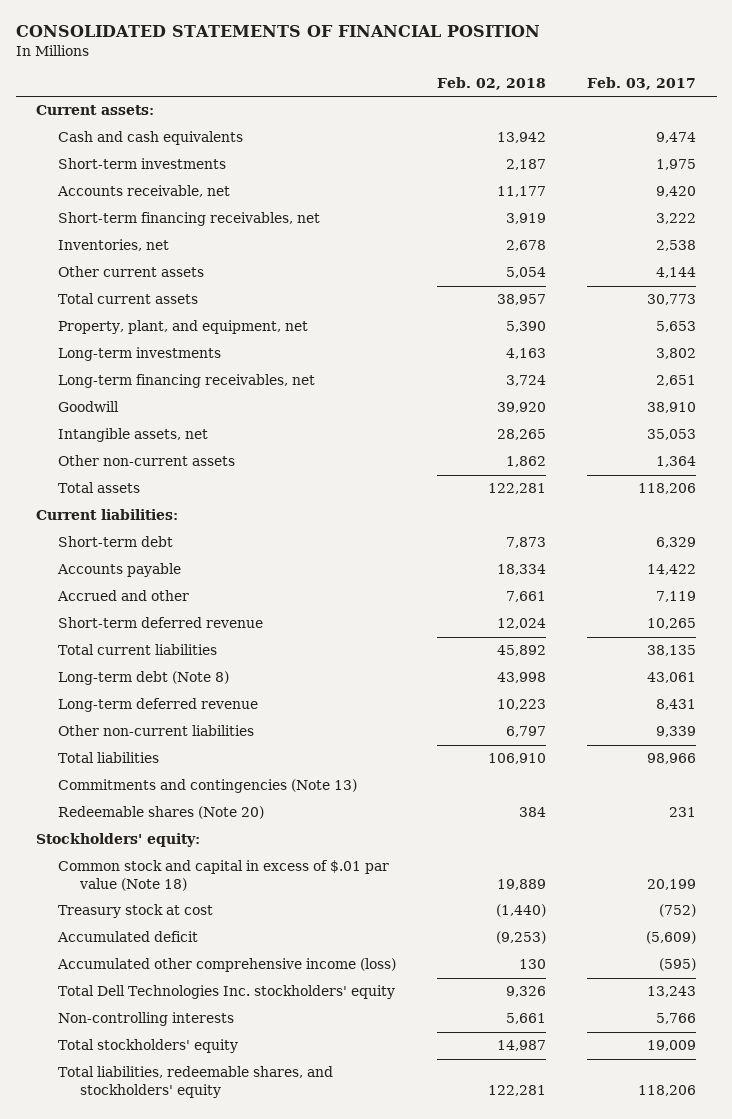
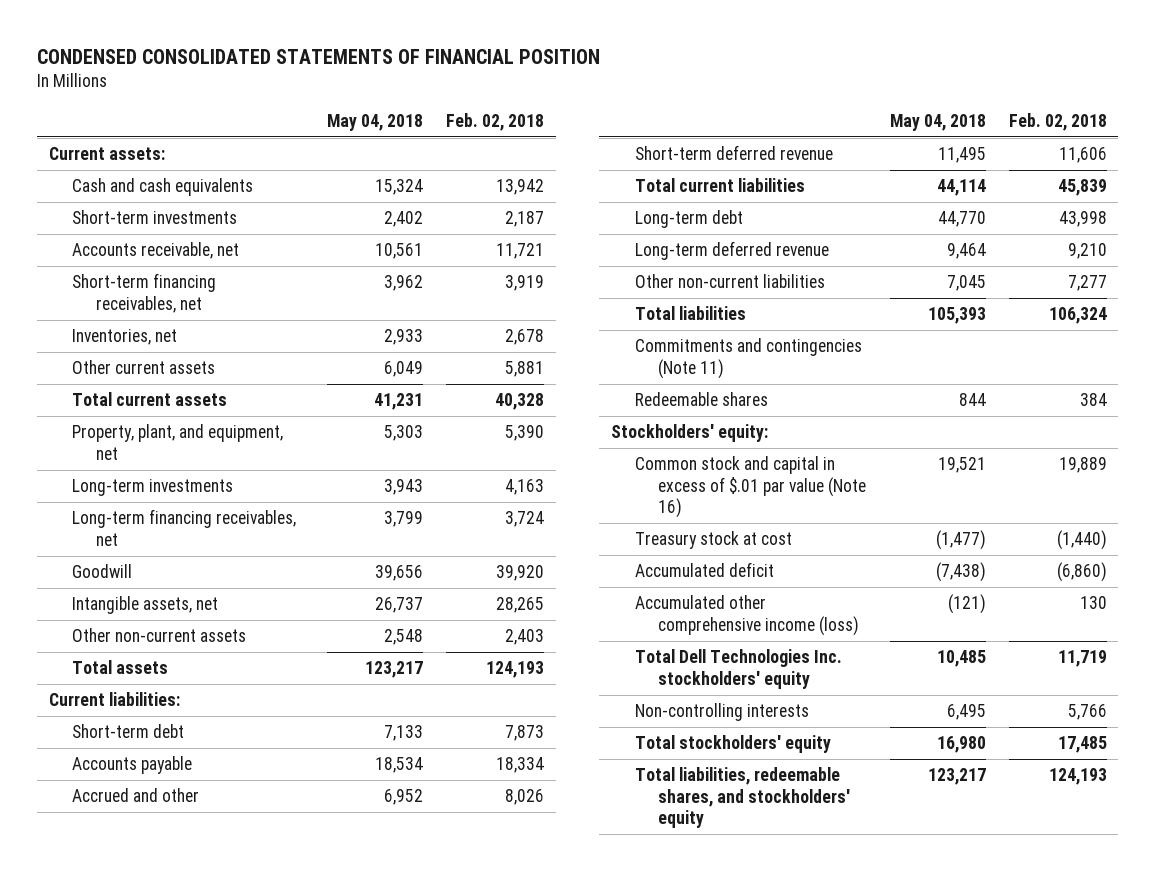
[15,25,540,38] CONSOLIDATED STATEMENTS OF FINANCIAL POSITION -> [37,49,601,65] CONDENSED CONSOLIDATED STATEMENTS OF FINANCIAL POSITION
[587,76,697,90] Feb. 03, 2017 -> none
none -> [327,113,424,131] May 04, 2018
[497,186,547,198] 11,177 -> [496,243,545,260] 11,721
[506,267,547,279] 5,054 -> [505,361,545,378] 5,881
[497,294,547,306] 38,957 -> [495,393,545,411] 40,328
[506,456,547,468] 1,862 -> [505,629,545,646] 2,403
[488,483,547,495] 122,281 -> [486,661,545,679] 124,193
[506,591,547,603] 7,661 -> [505,789,545,806] 8,026
[497,618,547,630] 12,024 -> [1058,147,1107,164] 11,606
[497,645,547,657] 45,892 -> [1057,179,1107,197] 45,839
[57,671,229,686] Long-term debt (Note 8) -> [634,210,743,229] Long-term debt
[497,699,547,711] 10,223 -> [1067,243,1107,260] 9,210
[506,726,547,738] 6,797 -> [1067,275,1107,292] 7,277
[488,753,547,765] 106,910 -> [1048,307,1107,325] 106,324
[57,779,357,794] Commitments and contingencies (Note 13) -> [634,338,862,379] Commitments and contingencies (Note 11)
[57,806,264,820] Redeemable shares (Note 20) -> [634,392,768,407] Redeemable shares
[57,860,389,891] Common stock and capital in excess of $.01 par value (Note 18) -> [634,456,867,518] Common stock and capital in excess of $.01 par value (Note 16)
[496,931,547,945] (9,253) -> [1056,562,1107,583] (6,860)
[506,986,547,998] 9,326 -> [1057,650,1107,668] 11,719
[506,1013,547,1025] 5,661 -> [1067,704,1107,721] 5,766
[497,1040,547,1052] 14,987 -> [1057,736,1107,754] 17,485
[488,1084,547,1096] 122,281 -> [1048,768,1107,786] 124,193

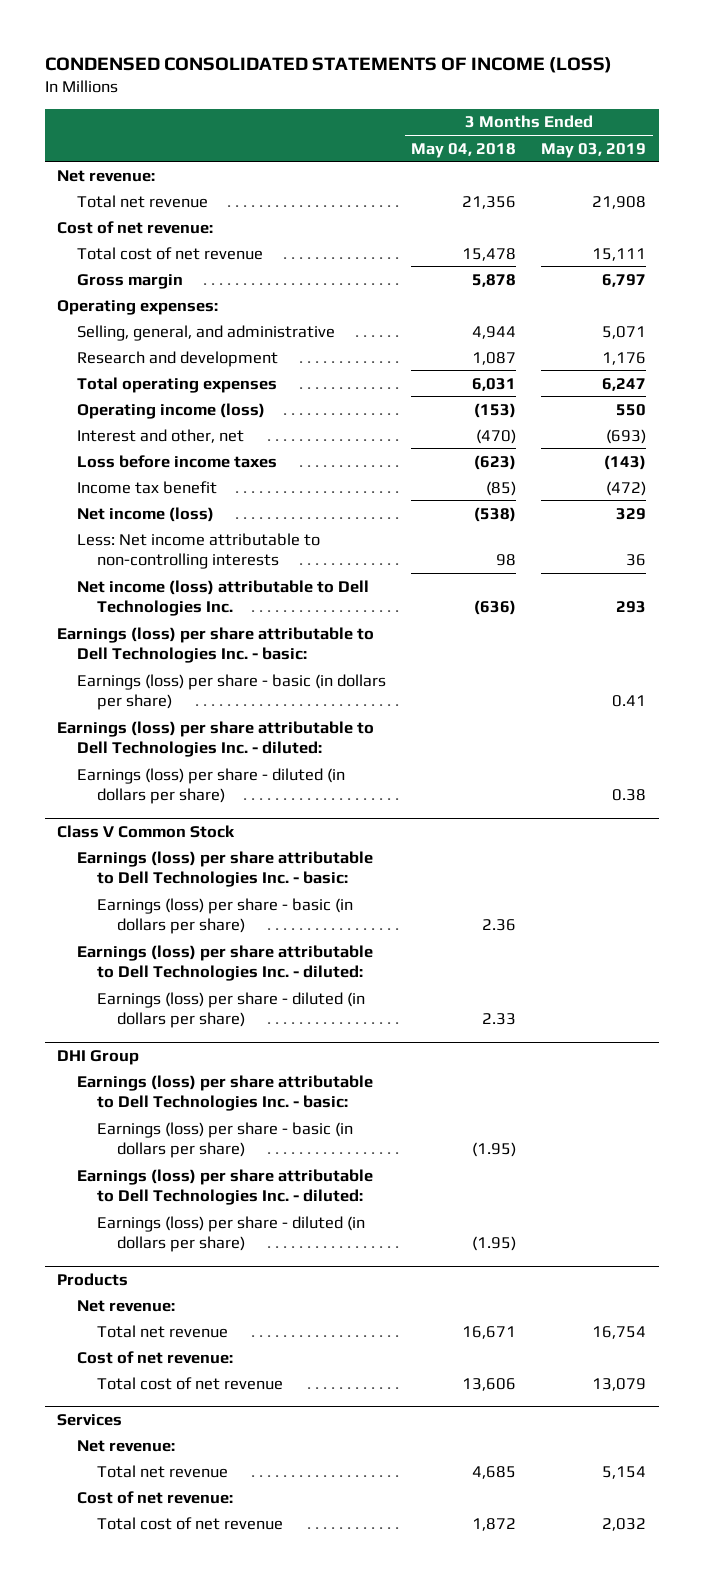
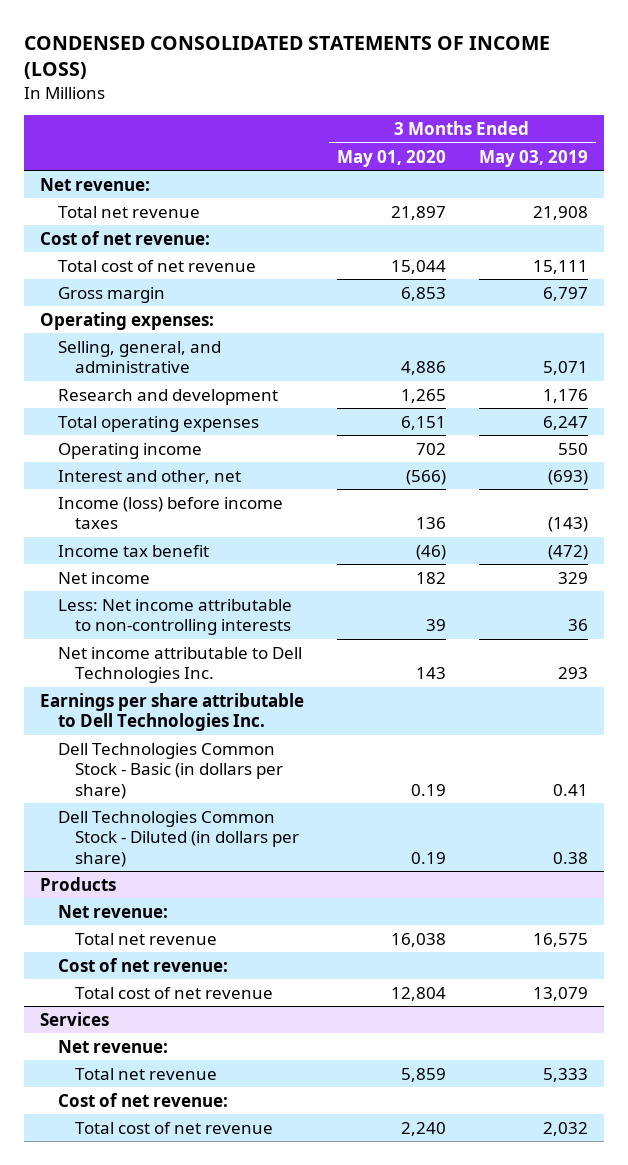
[411,142,517,158] May 04, 2018 -> none
none -> [337,149,447,167] May 01, 2020
[77,402,266,419] Operating income (loss) -> [57,442,202,459] Operating income
[77,454,278,468] Loss before income taxes -> [57,496,283,530] Income (loss) before income taxes
[77,506,215,522] Net income (loss) -> [57,571,150,584] Net income
[57,720,375,757] Earnings (loss) per share attributable to Dell Technologies Inc. - diluted: -> none
[57,824,236,838] Class V Common Stock -> none
[77,850,374,887] Earnings (loss) per share attributable to Dell Technologies Inc. - basic: -> none
[96,897,353,934] Earnings (loss) per share - basic (in dollars per share) -> none
[77,944,374,981] Earnings (loss) per share attributable to Dell Technologies Inc. - diluted: -> none
[96,991,365,1028] Earnings (loss) per share - diluted (in dollars per share) -> none
[57,1049,140,1065] DHI Group -> none
[77,1074,374,1111] Earnings (loss) per share attributable to Dell Technologies Inc. - basic: -> none
[96,1121,353,1158] Earnings (loss) per share - basic (in dollars per share) -> none
[77,1168,374,1205] Earnings (loss) per share attributable to Dell Technologies Inc. - diluted: -> none
[96,1215,365,1252] Earnings (loss) per share - diluted (in dollars per share) -> none
[77,579,370,616] Net income (loss) attributable to Dell Technologies Inc. -> [57,646,302,684] Net income attributable to Dell Technologies Inc.
[57,626,375,663] Earnings (loss) per share attributable to Dell Technologies Inc. - basic: -> [40,692,305,732] Earnings per share attributable to Dell Technologies Inc.
[77,673,387,710] Earnings (loss) per share - basic (in dollars per share) -> [57,742,284,799] Dell Technologies Common Stock - Basic (in dollars per share)
[77,767,346,804] Earnings (loss) per share - diluted (in dollars per share) -> [57,810,300,867] Dell Technologies Common Stock - Diluted (in dollars per share)
[592,1325,647,1339] 16,754 -> [532,932,588,947] 16,575
[602,1465,647,1479] 5,154 -> [542,1067,588,1082] 5,333

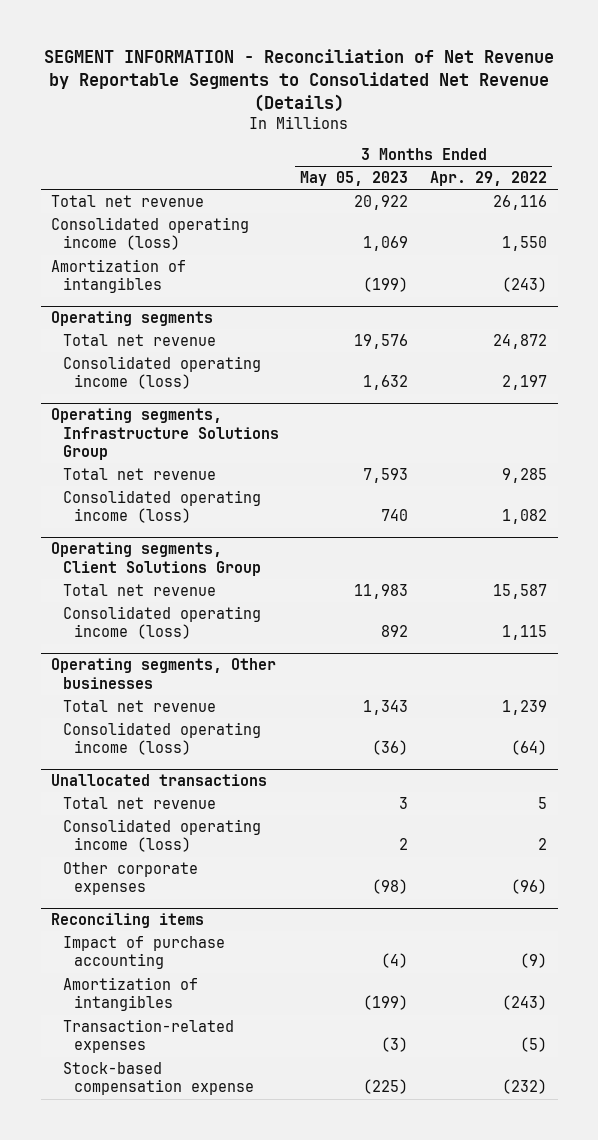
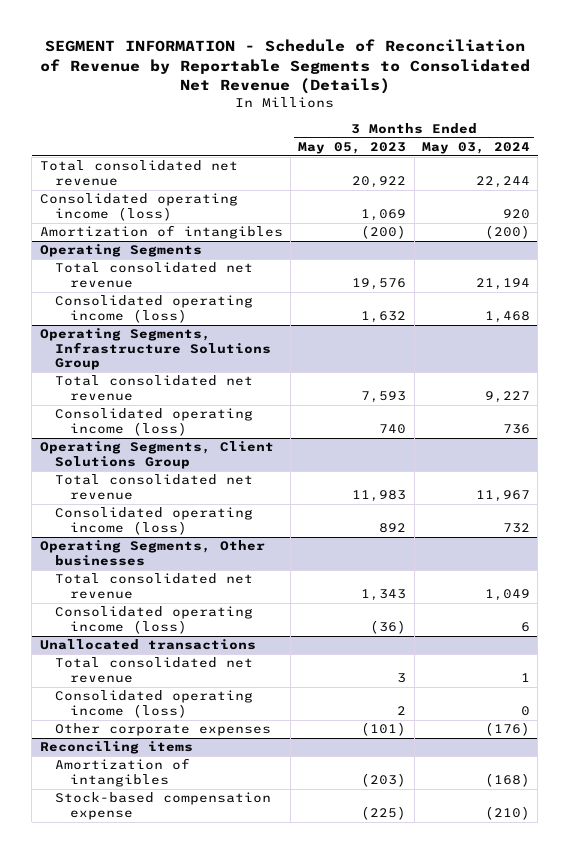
[44,49,555,112] SEGMENT INFORMATION - Reconciliation of Net Revenue by Reportable Segments to Consolidated Net Revenue (Details) -> [39,39,530,95] SEGMENT INFORMATION - Schedule of Reconciliation of Revenue by Reportable Segments to Consolidated Net Revenue (Details)
[429,171,547,187] Apr. 29, 2022 -> none
none -> [421,142,530,155] May 03, 2024
[51,194,205,207] Total net revenue -> [39,160,238,186] Total consolidated net revenue
[363,277,409,293] (199) -> [361,225,407,240] (200)
[51,311,214,327] Operating segments -> [39,244,202,258] Operating Segments
[62,333,216,346] Total net revenue -> [54,262,253,288] Total consolidated net revenue
[51,408,279,461] Operating segments, Infrastructure Solutions Group -> [39,328,271,371] Operating Segments, Infrastructure Solutions Group
[62,467,216,480] Total net revenue -> [54,375,253,401] Total consolidated net revenue
[51,542,261,576] Operating segments, Client Solutions Group -> [39,441,274,469] Operating Segments, Client Solutions Group
[62,583,216,596] Total net revenue -> [54,474,253,500] Total consolidated net revenue
[51,658,277,689] Operating segments, Other businesses -> [39,540,265,566] Operating Segments, Other businesses
[62,699,216,712] Total net revenue -> [54,573,253,599] Total consolidated net revenue
[62,796,216,809] Total net revenue -> [54,657,253,683] Total consolidated net revenue
[372,879,409,895] (98) -> [361,722,407,737] (101)
[62,935,225,970] Impact of purchase accounting -> none
[62,1018,234,1054] Transaction-related expenses -> none
[363,995,409,1011] (199) -> [361,772,407,787] (203)

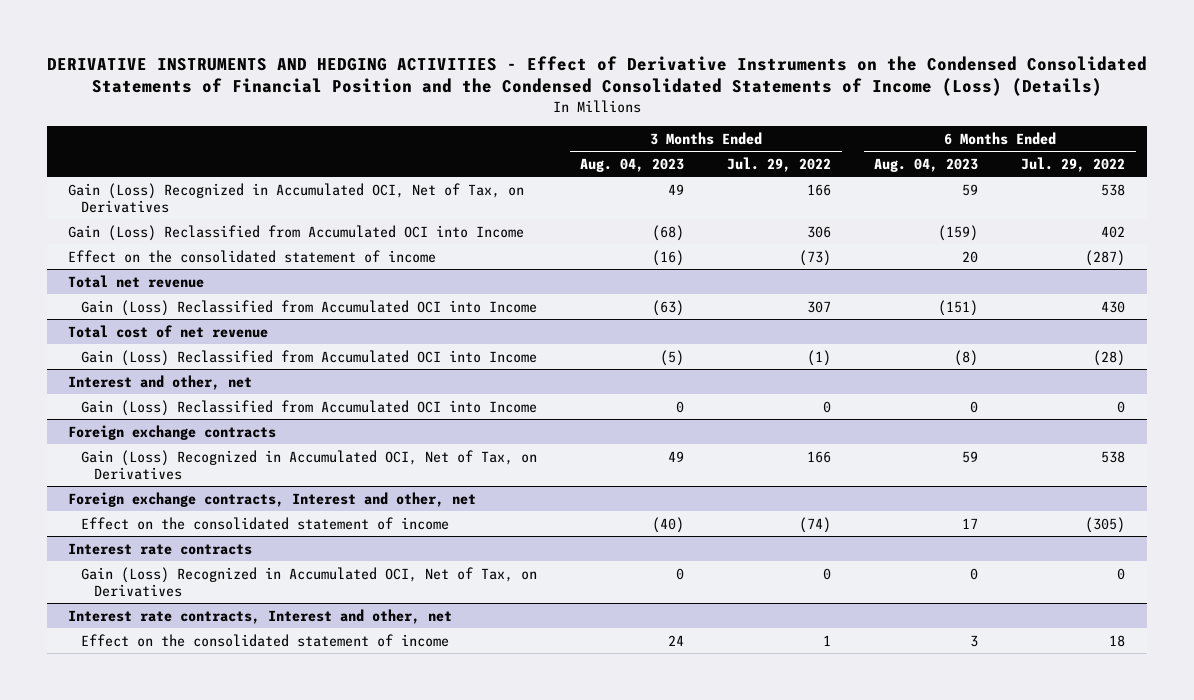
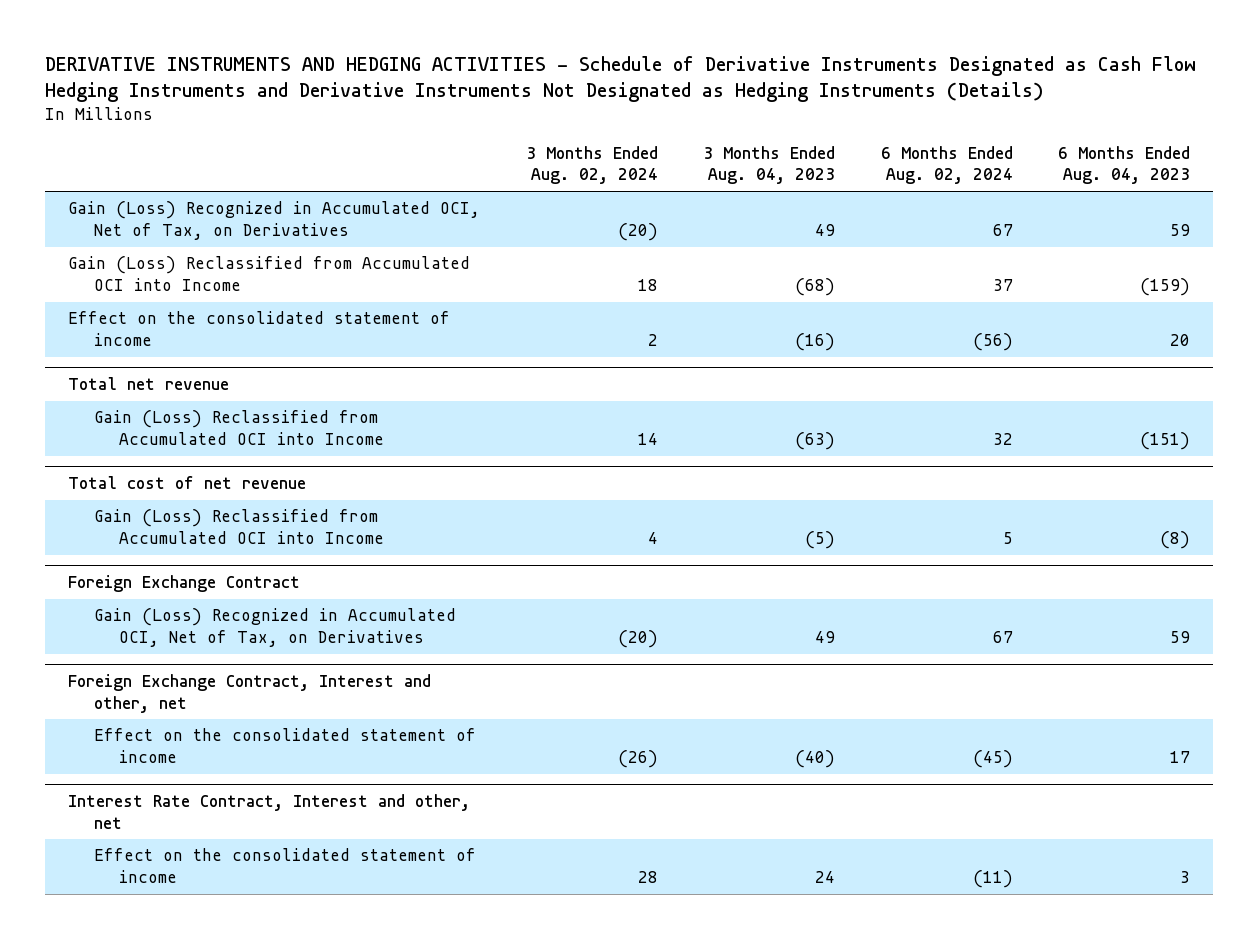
[46,55,1147,97] DERIVATIVE INSTRUMENTS AND HEDGING ACTIVITIES - Effect of Derivative Instruments on the Condensed Consolidated Statements of Financial Position and the Condensed Consolidated Statements of Income (Loss) (Details) -> [45,56,1197,103] DERIVATIVE INSTRUMENTS AND HEDGING ACTIVITIES - Schedule of Derivative Instruments Designated as Cash Flow Hedging Instruments and Derivative Instruments Not Designated as Hedging Instruments (Details)
[727,156,832,172] Jul. 29, 2022 -> none
[1021,156,1126,172] Jul. 29, 2022 -> none
none -> [525,145,658,185] 3 Months Ended Aug. 02, 2024
none -> [880,145,1013,185] 6 Months Ended Aug. 02, 2024
[68,374,253,390] Interest and other, net -> none
[81,399,538,416] Gain (Loss) Reclassified from Accumulated OCI into Income -> none
[68,424,277,440] Foreign exchange contracts -> [68,575,301,593] Foreign Exchange Contract
[68,491,477,507] Foreign exchange contracts, Interest and other, net -> [68,674,432,713] Foreign Exchange Contract, Interest and other, net
[68,542,253,555] Interest rate contracts -> none
[81,566,538,597] Gain (Loss) Recognized in Accumulated OCI, Net of Tax, on Derivatives -> none
[68,608,453,624] Interest rate contracts, Interest and other, net -> [68,794,471,829] Interest Rate Contract, Interest and other, net

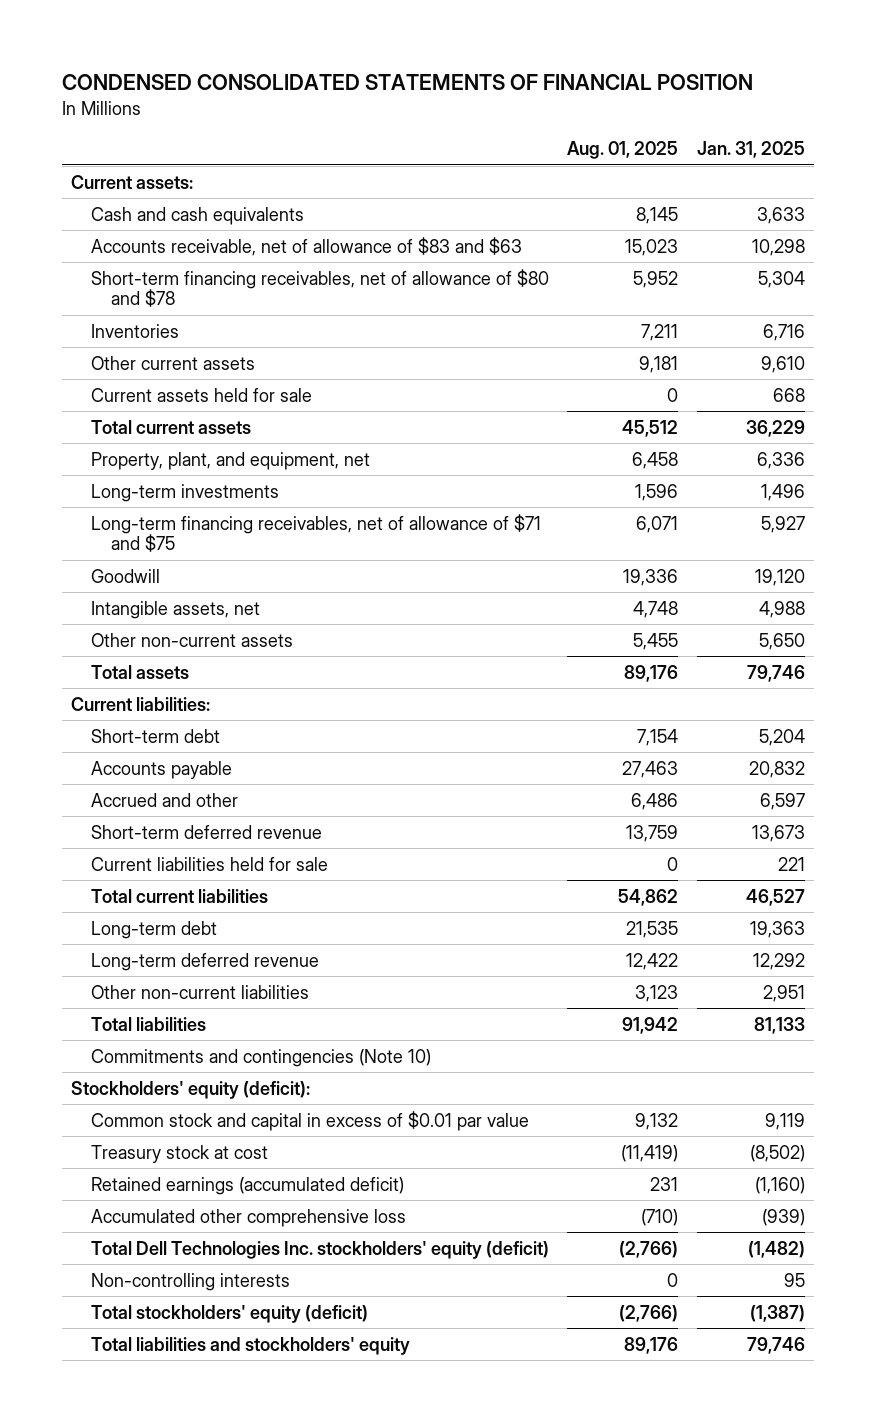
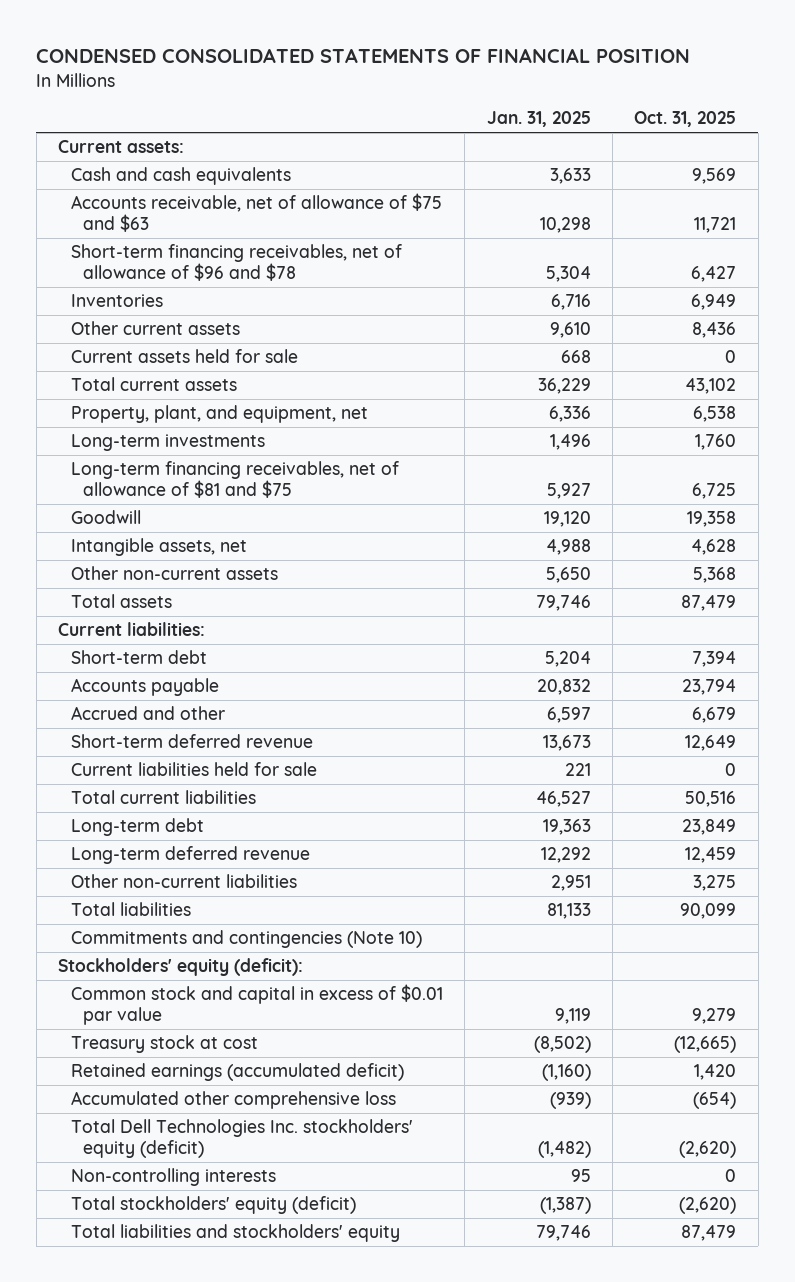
[567,141,679,160] Aug. 01, 2025 -> none
none -> [634,111,737,128] Oct. 31, 2025
[90,236,522,256] Accounts receivable, net of allowance of $83 and $63 -> [70,193,442,233] Accounts receivable, net of allowance of $75 and $63
[90,268,549,308] Short-term financing receivables, net of allowance of $80 and $78 -> [70,244,402,282] Short-term financing receivables, net of allowance of $96 and $78
[90,513,541,553] Long-term financing receivables, net of allowance of $71 and $75 -> [70,461,399,499] Long-term financing receivables, net of allowance of $81 and $75

